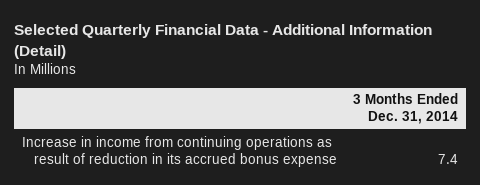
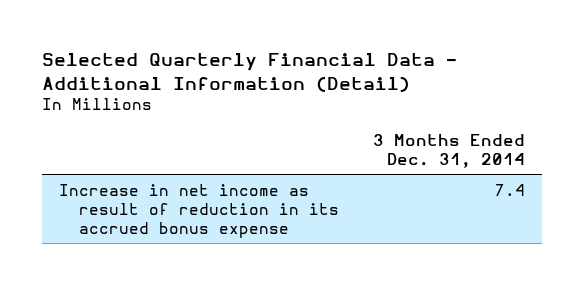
[22,135,338,167] Increase in income from continuing operations as result of reduction in its accrued bonus expense -> [58,183,340,238] Increase in net income as result of reduction in its accrued bonus expense

